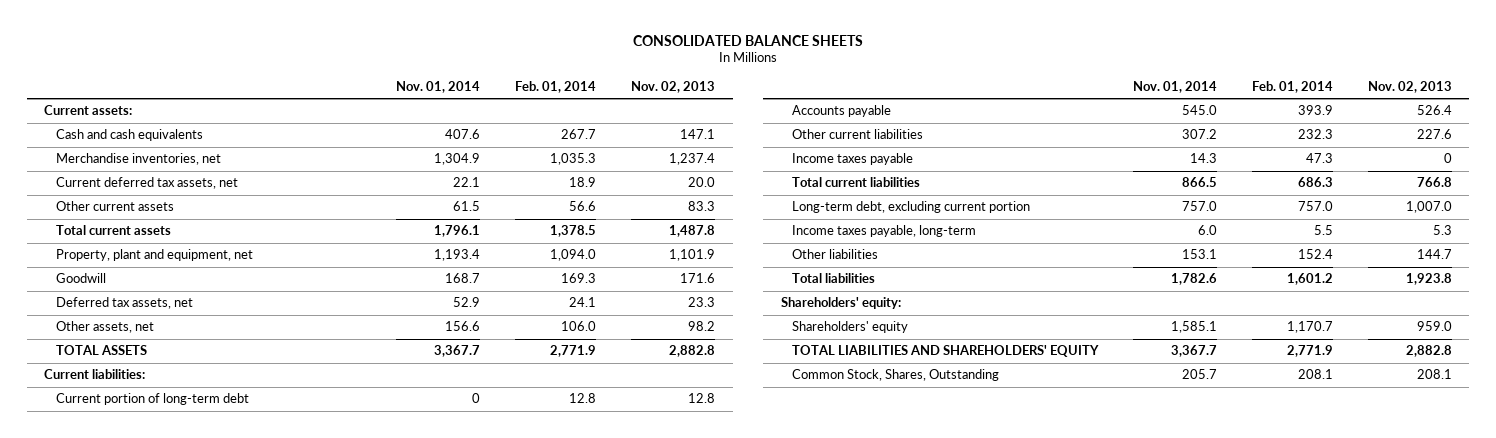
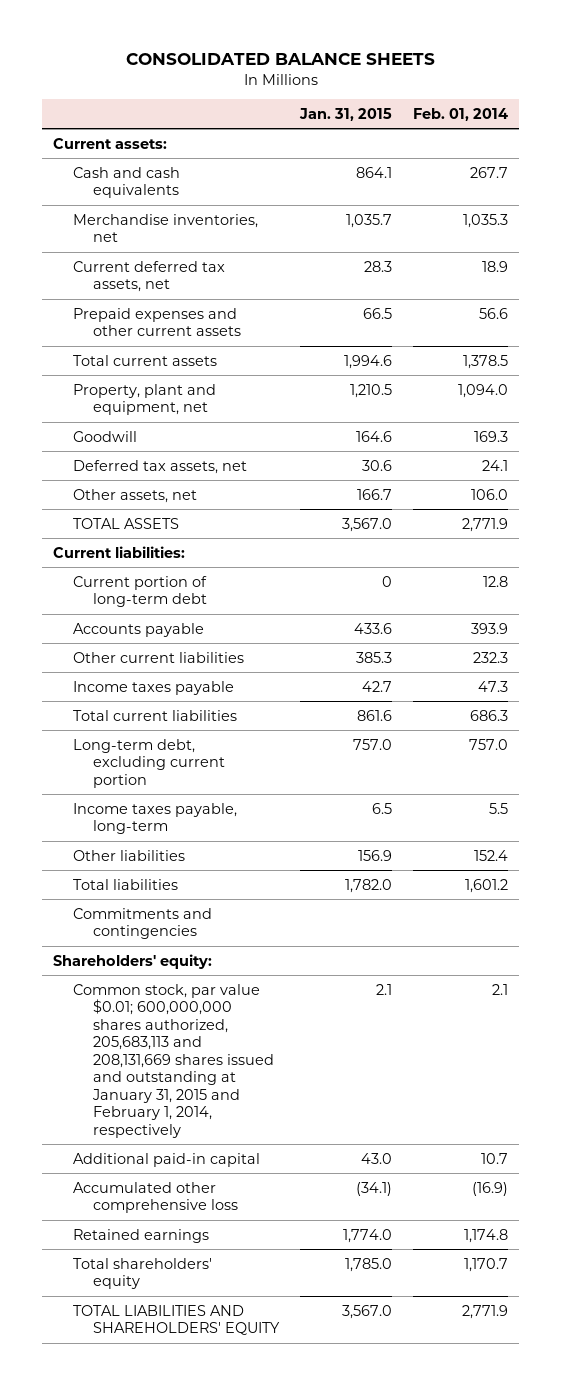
[396,80,481,93] Nov. 01, 2014 -> none
[631,80,716,93] Nov. 02, 2013 -> none
none -> [298,107,392,121] Jan. 31, 2015
[55,201,174,212] Other current assets -> [72,307,241,337] Prepaid expenses and other current assets
none -> [72,907,212,940] Commitments and contingencies
none -> [72,983,274,1138] Common stock, par value $0.01; 600,000,000 shares authorized, 205,683,113 and 208,131,669 shares issued and outstanding at January 31, 2015 and February 1, 2014, respectively
none -> [72,1152,260,1167] Additional paid-in capital
none -> [72,1181,238,1214] Accumulated other comprehensive loss
none -> [72,1228,209,1243] Retained earnings
[792,321,909,334] Shareholders' equity -> [72,1257,212,1290] Total shareholders' equity
[792,369,1000,382] Common Stock, Shares, Outstanding -> none

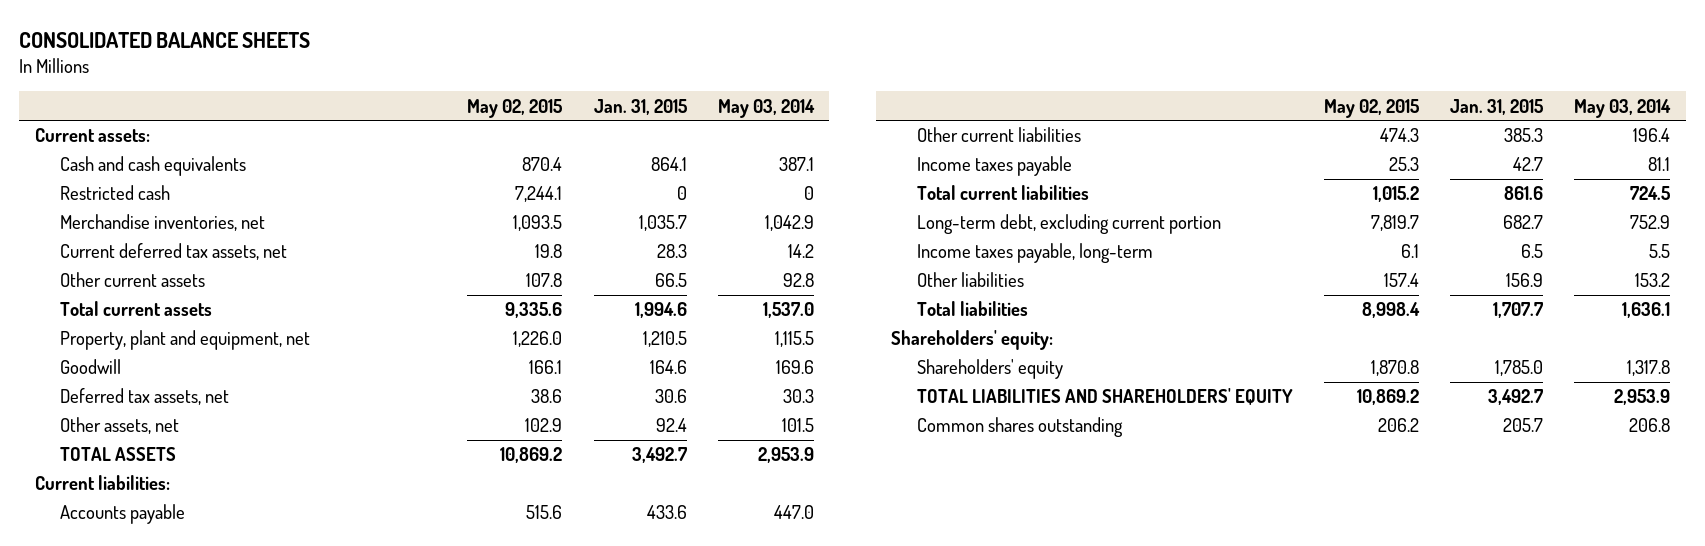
[413,107,509,121] Feb. 01, 2014 -> none
none -> [467,98,563,118] May 02, 2015
none -> [717,98,815,118] May 03, 2014
none -> [59,185,170,201] Restricted cash
[72,307,241,337] Prepaid expenses and other current assets -> [59,272,205,288] Other current assets
[356,488,392,500] 166.7 -> [655,418,687,433] 92.4
[341,517,392,532] 3,567.0 -> [631,447,687,464] 3,492.7
[72,575,207,608] Current portion of long-term debt -> none
[352,738,392,750] 757.0 -> [1503,215,1544,230] 682.7
[72,907,212,940] Commitments and contingencies -> none
[344,878,392,893] 1,782.0 -> [1493,302,1544,319] 1,707.7
[72,983,274,1138] Common stock, par value $0.01; 600,000,000 shares authorized, 205,683,113 and 208,131,669 shares issued and outstanding at January 31, 2015 and February 1, 2014, respectively -> none
[72,1152,260,1167] Additional paid-in capital -> none
[72,1181,238,1214] Accumulated other comprehensive loss -> none
[72,1228,209,1243] Retained earnings -> none
[72,1257,212,1290] Total shareholders' equity -> [916,359,1063,380] Shareholders' equity
[341,1304,392,1319] 3,567.0 -> [1488,389,1544,406] 3,492.7
none -> [916,417,1123,438] Common shares outstanding

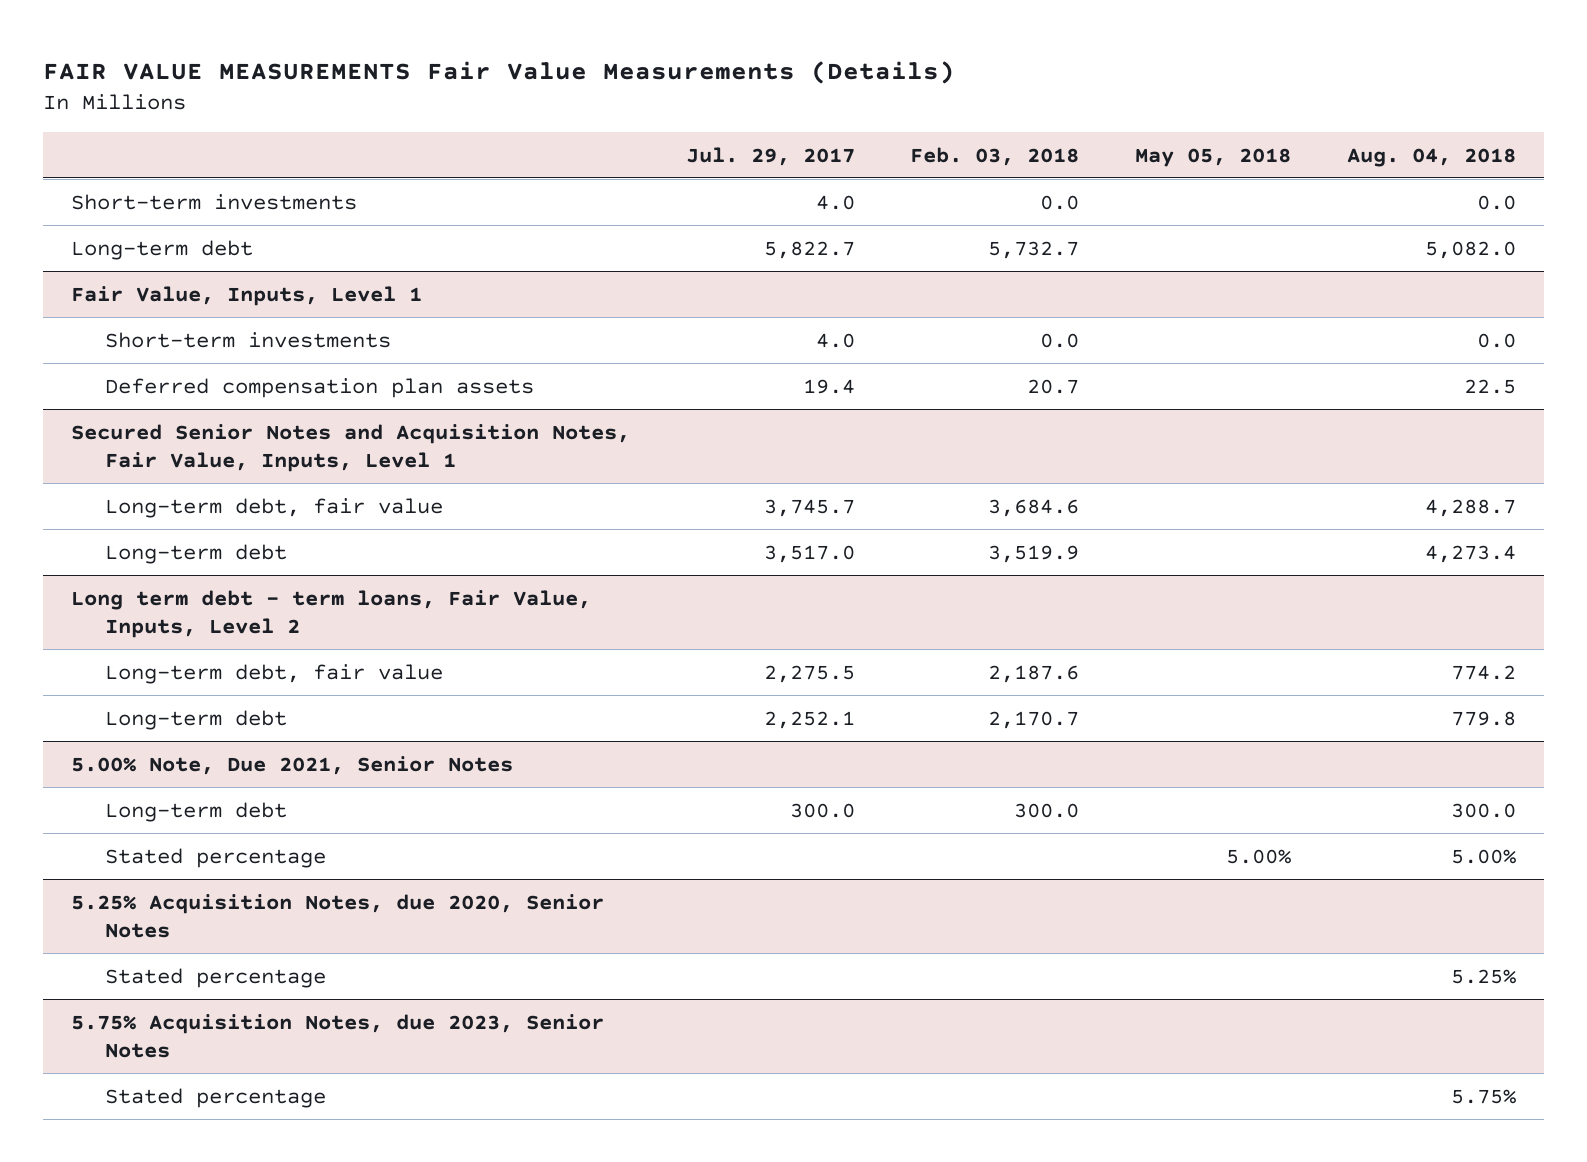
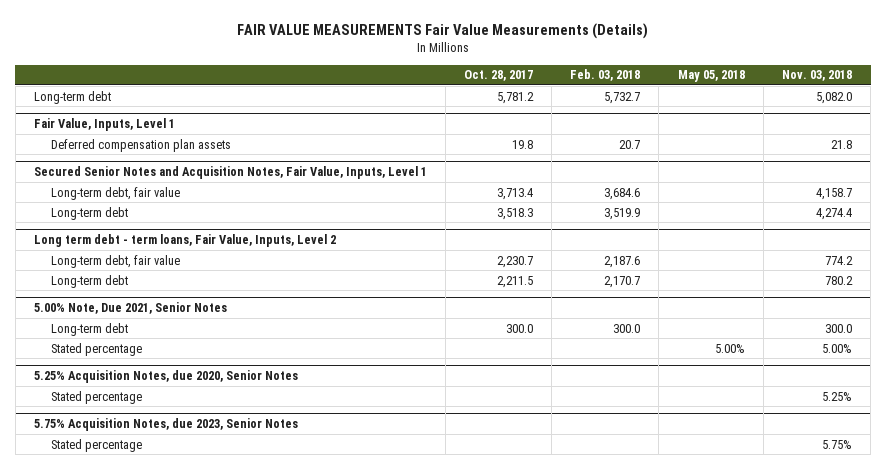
[685,146,855,166] Jul. 29, 2017 -> none
[1346,147,1516,167] Aug. 04, 2018 -> none
none -> [464,70,534,82] Oct. 28, 2017
none -> [781,70,852,82] Nov. 03, 2018
[71,193,358,210] Short-term investments -> none
[105,331,392,348] Short-term investments -> none

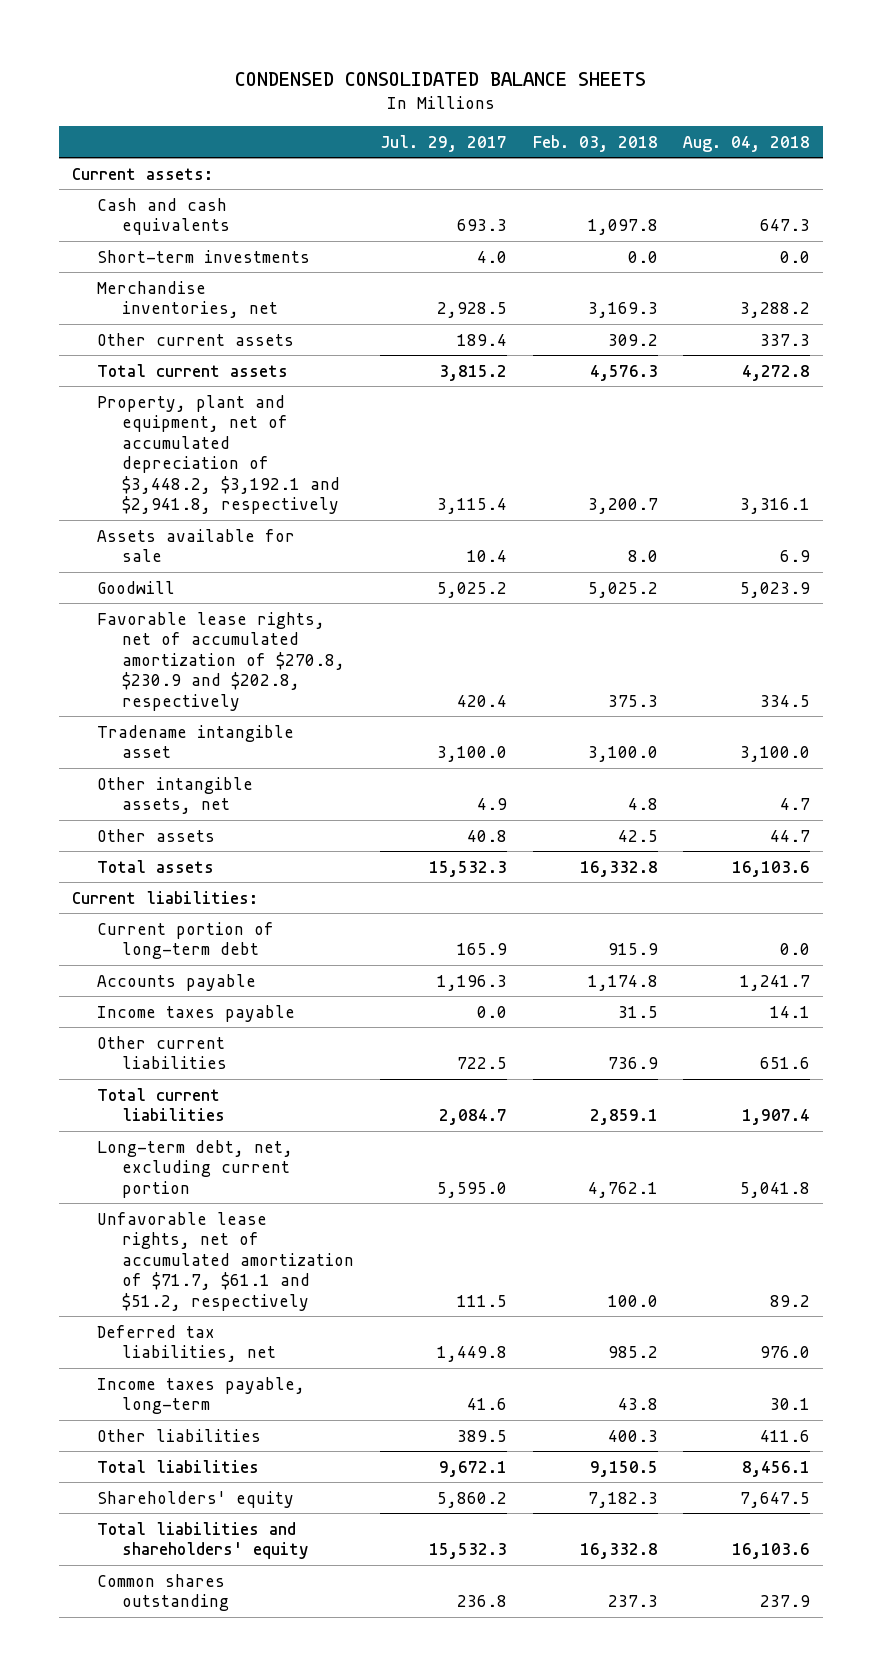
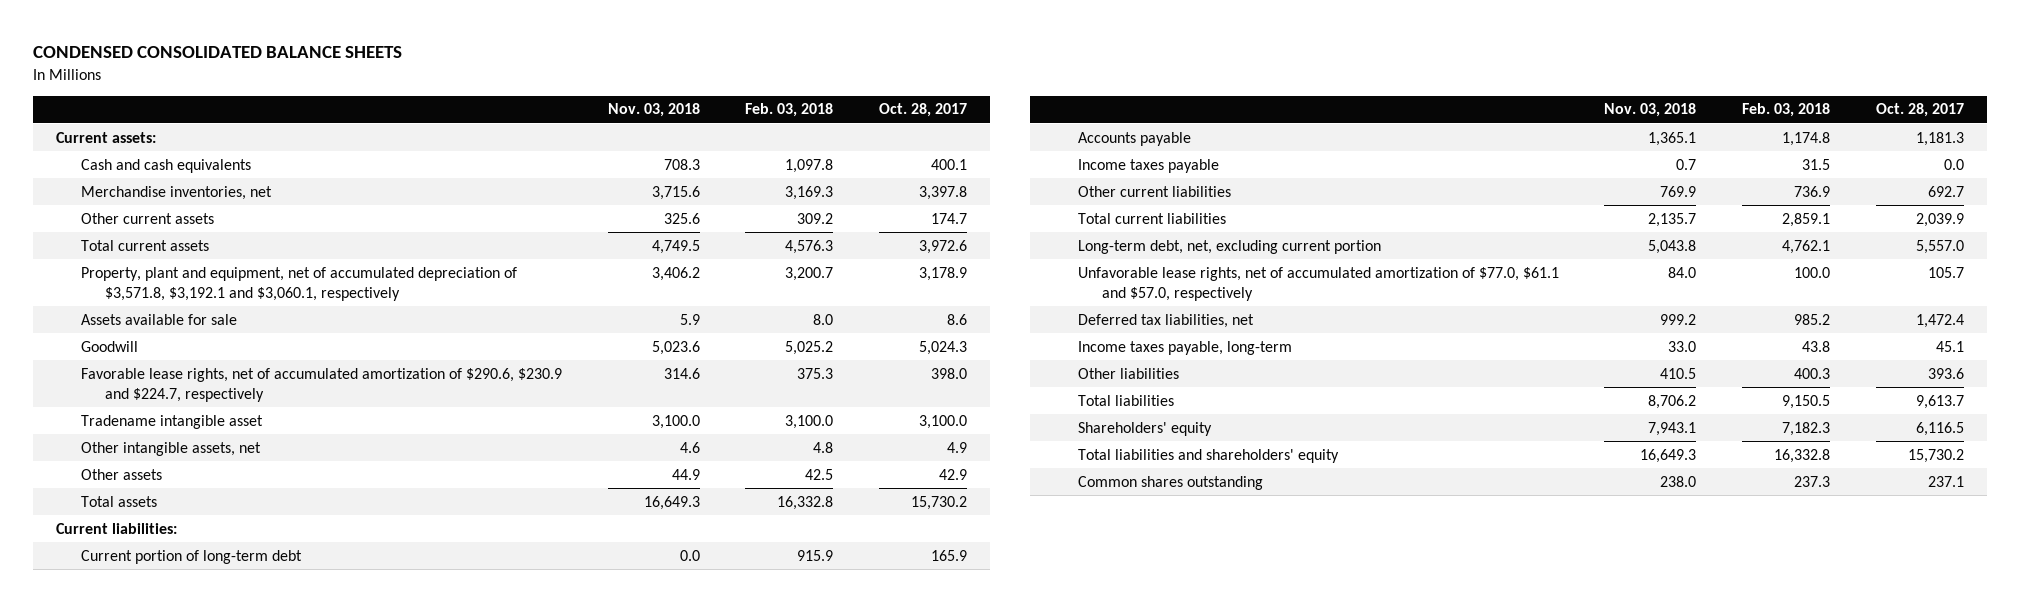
[380,134,508,152] Jul. 29, 2017 -> none
[683,135,811,152] Aug. 04, 2018 -> none
none -> [607,103,700,118] Nov. 03, 2018
none -> [879,103,968,118] Oct. 28, 2017
[97,249,311,263] Short-term investments -> none
[97,394,341,515] Property, plant and equipment, net of accumulated depreciation of $3,448.2, $3,192.1 and $2,941.8, respectively -> [80,266,517,301] Property, plant and equipment, net of accumulated depreciation of $3,571.8, $3,192.1 and $3,060.1, respectively
[97,611,346,711] Favorable lease rights, net of accumulated amortization of $270.8, $230.9 and $202.8, respectively -> [80,367,562,402] Favorable lease rights, net of accumulated amortization of $290.6, $230.9 and $224.7, respectively
[97,1211,355,1311] Unfavorable lease rights, net of accumulated amortization of $71.7, $61.1 and $51.2, respectively -> [1077,266,1559,301] Unfavorable lease rights, net of accumulated amortization of $77.0, $61.1 and $57.0, respectively

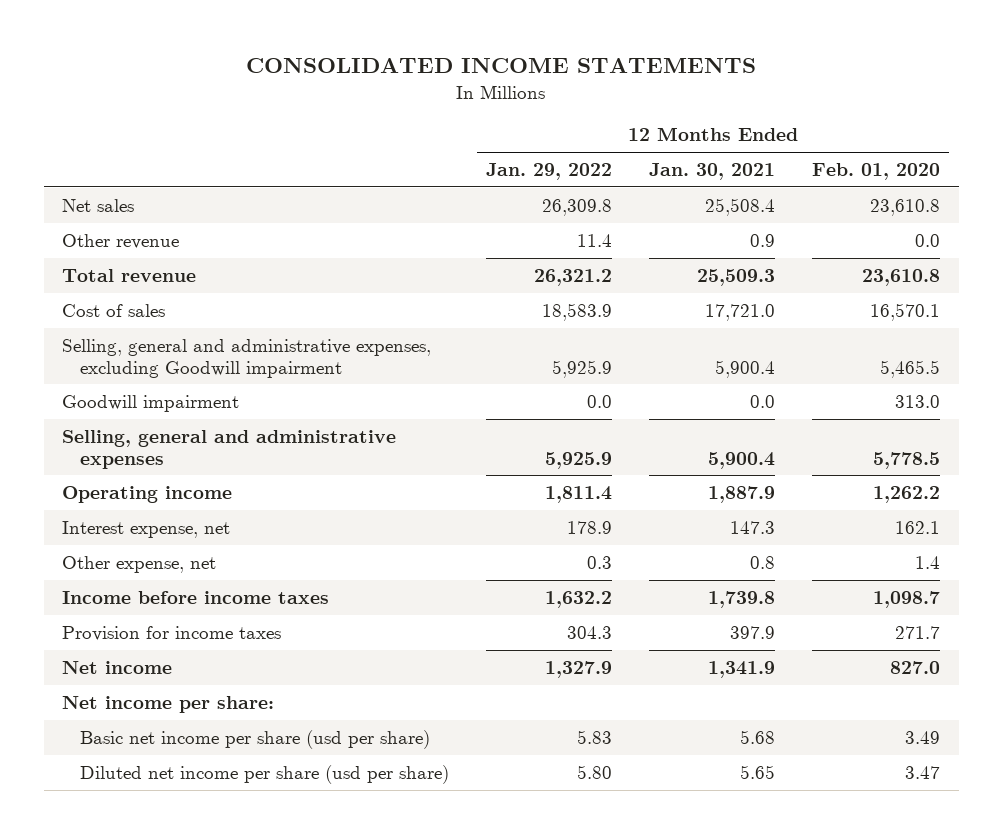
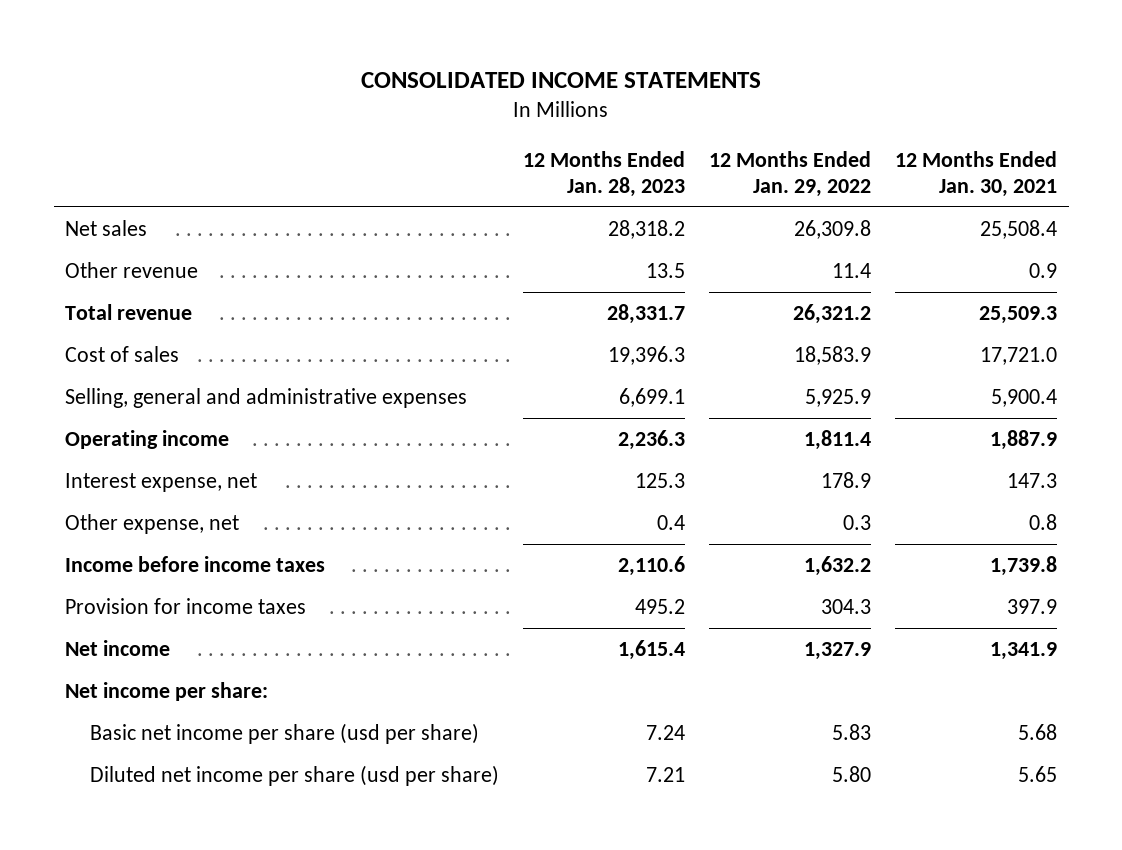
[812,162,941,180] Feb. 01, 2020 -> none
none -> [522,151,685,197] 12 Months Ended Jan. 28, 2023
[62,338,432,378] Selling, general and administrative expenses, excluding Goodwill impairment -> none
[62,394,240,412] Goodwill impairment -> none

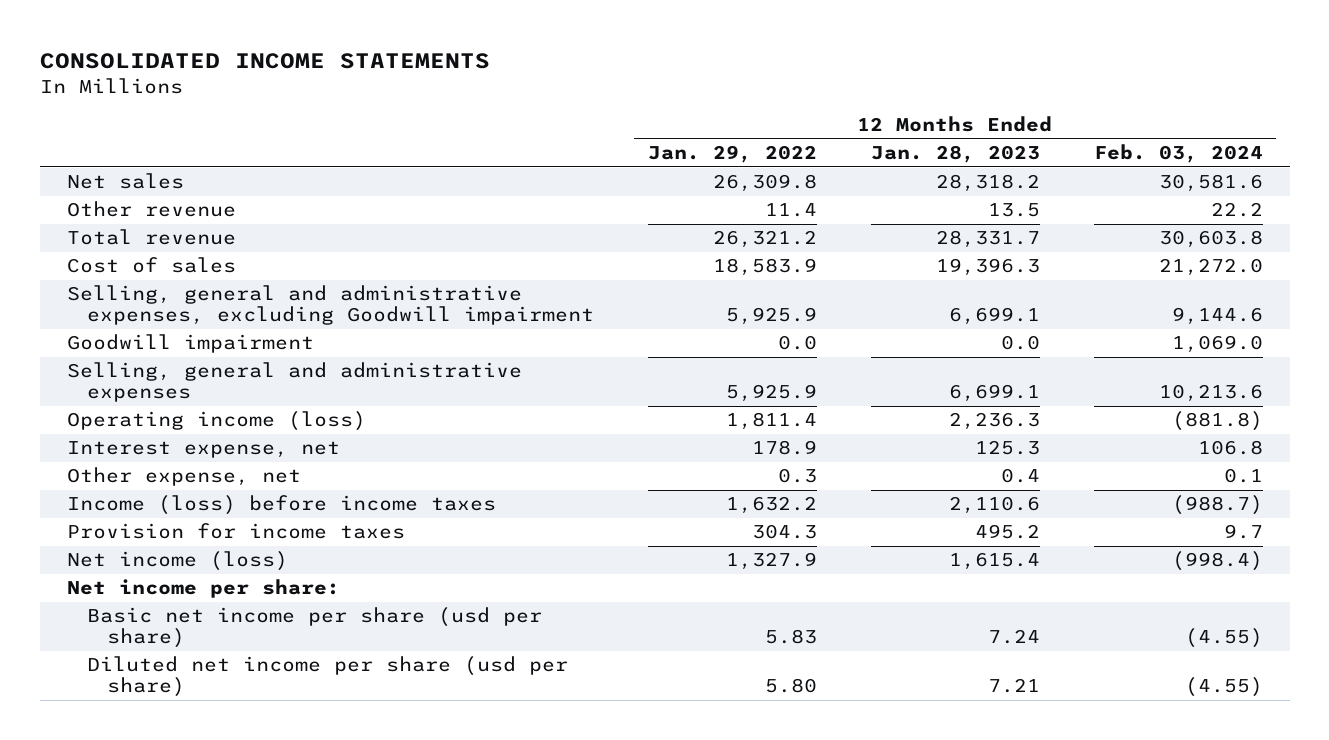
[894,151,1057,197] 12 Months Ended Jan. 30, 2021 -> none
none -> [1093,144,1263,164] Feb. 03, 2024
none -> [66,285,594,326] Selling, general and administrative expenses, excluding Goodwill impairment
none -> [66,334,314,354] Goodwill impairment
[65,430,230,450] Operating income -> [66,411,366,432] Operating income (loss)
[65,556,326,573] Income before income taxes -> [66,495,496,516] Income (loss) before income taxes
[65,640,171,657] Net income -> [66,551,288,572] Net income (loss)

